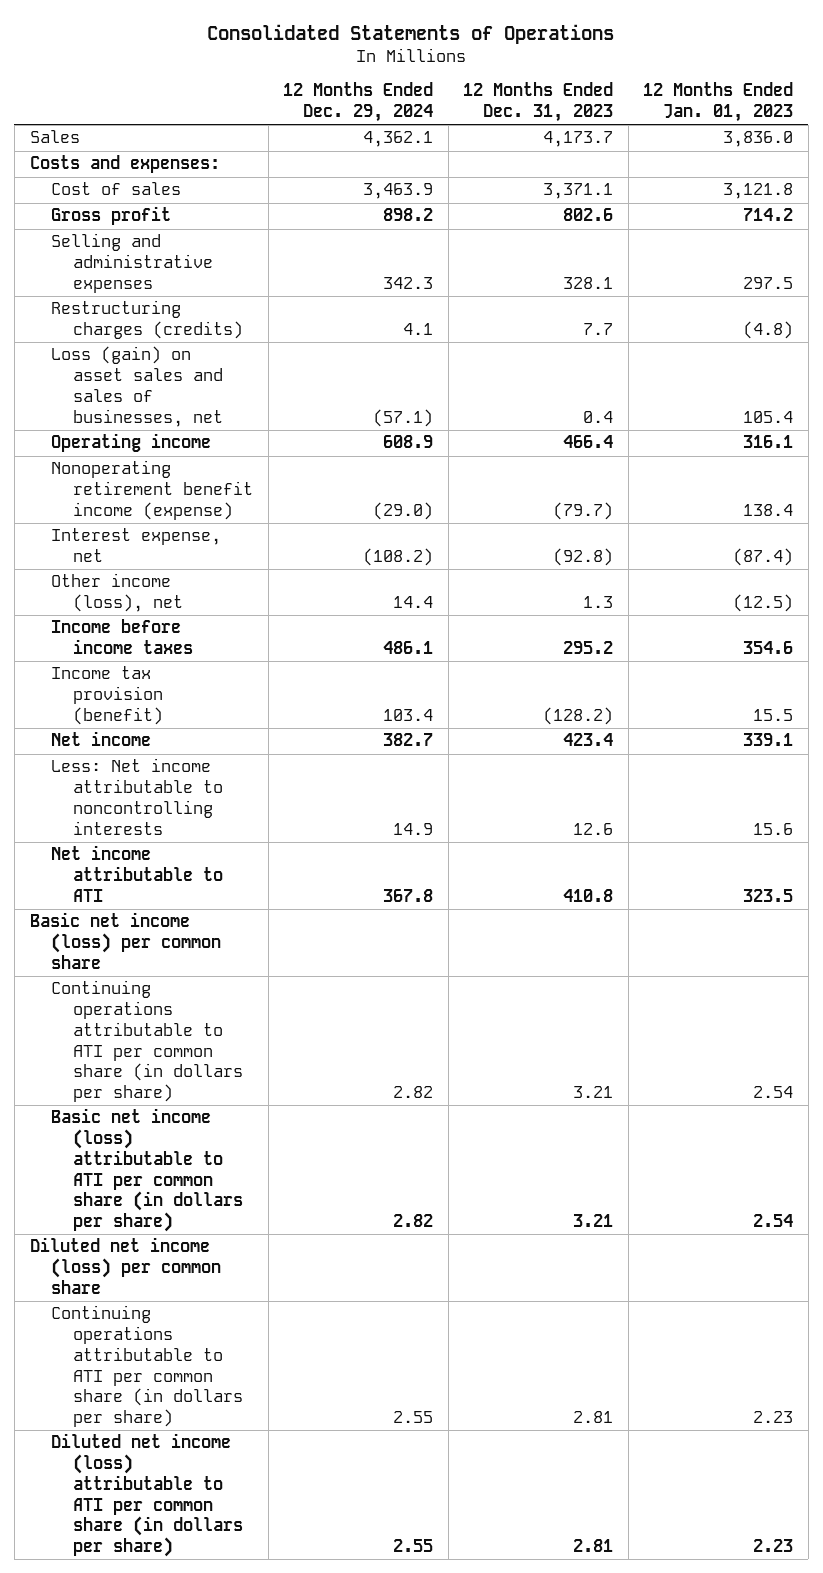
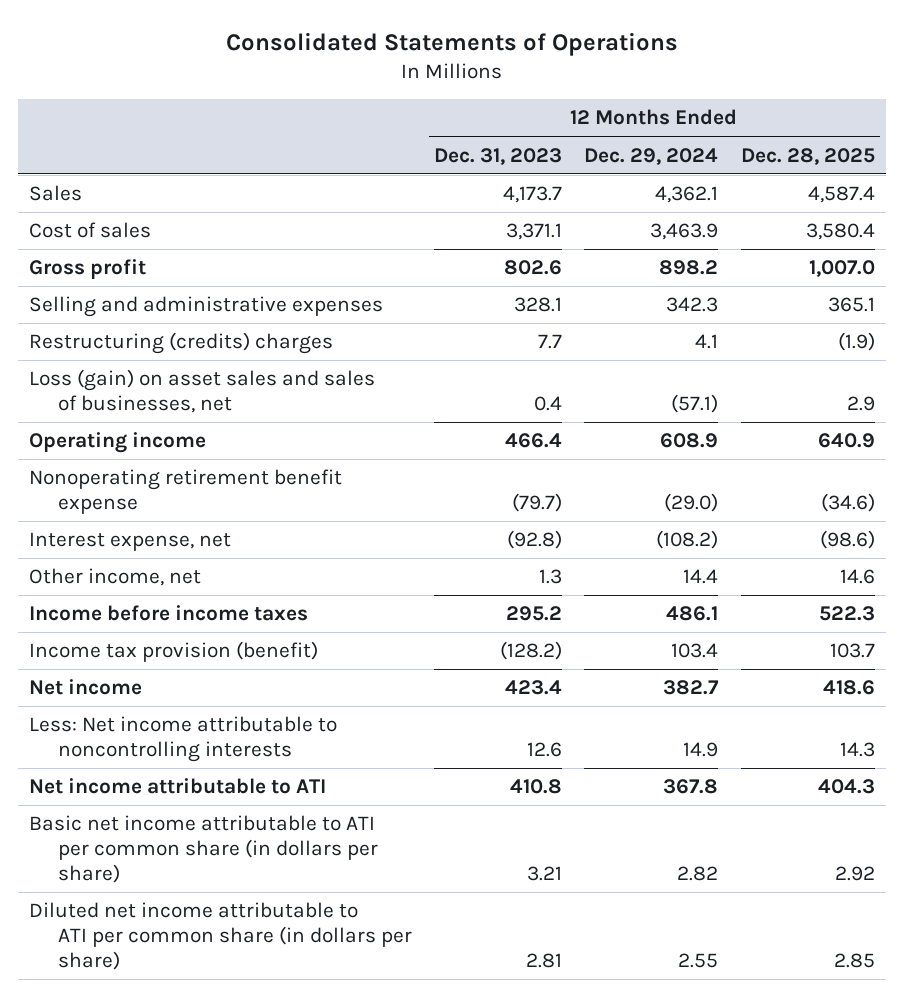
[643,82,794,123] 12 Months Ended Jan. 01, 2023 -> none
none -> [740,147,875,165] Dec. 28, 2025
[29,155,220,174] Costs and expenses: -> none
[51,300,244,340] Restructuring charges (credits) -> [28,332,333,355] Restructuring (credits) charges
[51,460,254,520] Nonoperating retirement benefit income (expense) -> [28,469,342,514] Nonoperating retirement benefit expense
[51,573,184,613] Other income (loss), net -> [28,568,201,587] Other income, net
[29,912,222,969] Basic net income (loss) per common share -> none
[51,980,244,1102] Continuing operations attributable to ATI per common share (in dollars per share) -> none
[29,1237,222,1294] Diluted net income (loss) per common share -> none
[51,1305,244,1427] Continuing operations attributable to ATI per common share (in dollars per share) -> none
[51,1108,244,1232] Basic net income (loss) attributable to ATI per common share (in dollars per share) -> [28,815,379,883] Basic net income attributable to ATI per common share (in dollars per share)
[51,1433,244,1557] Diluted net income (loss) attributable to ATI per common share (in dollars per share) -> [28,902,413,970] Diluted net income attributable to ATI per common share (in dollars per share)

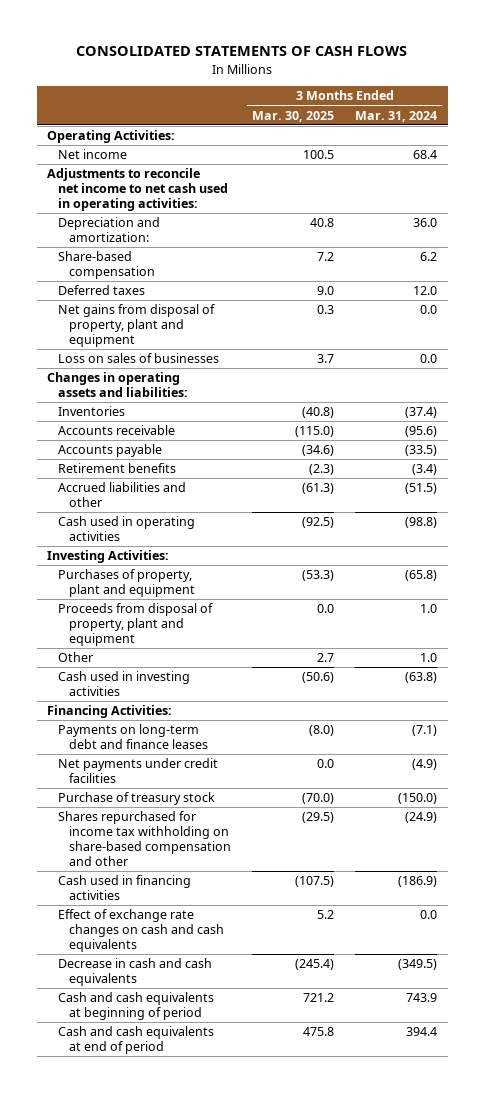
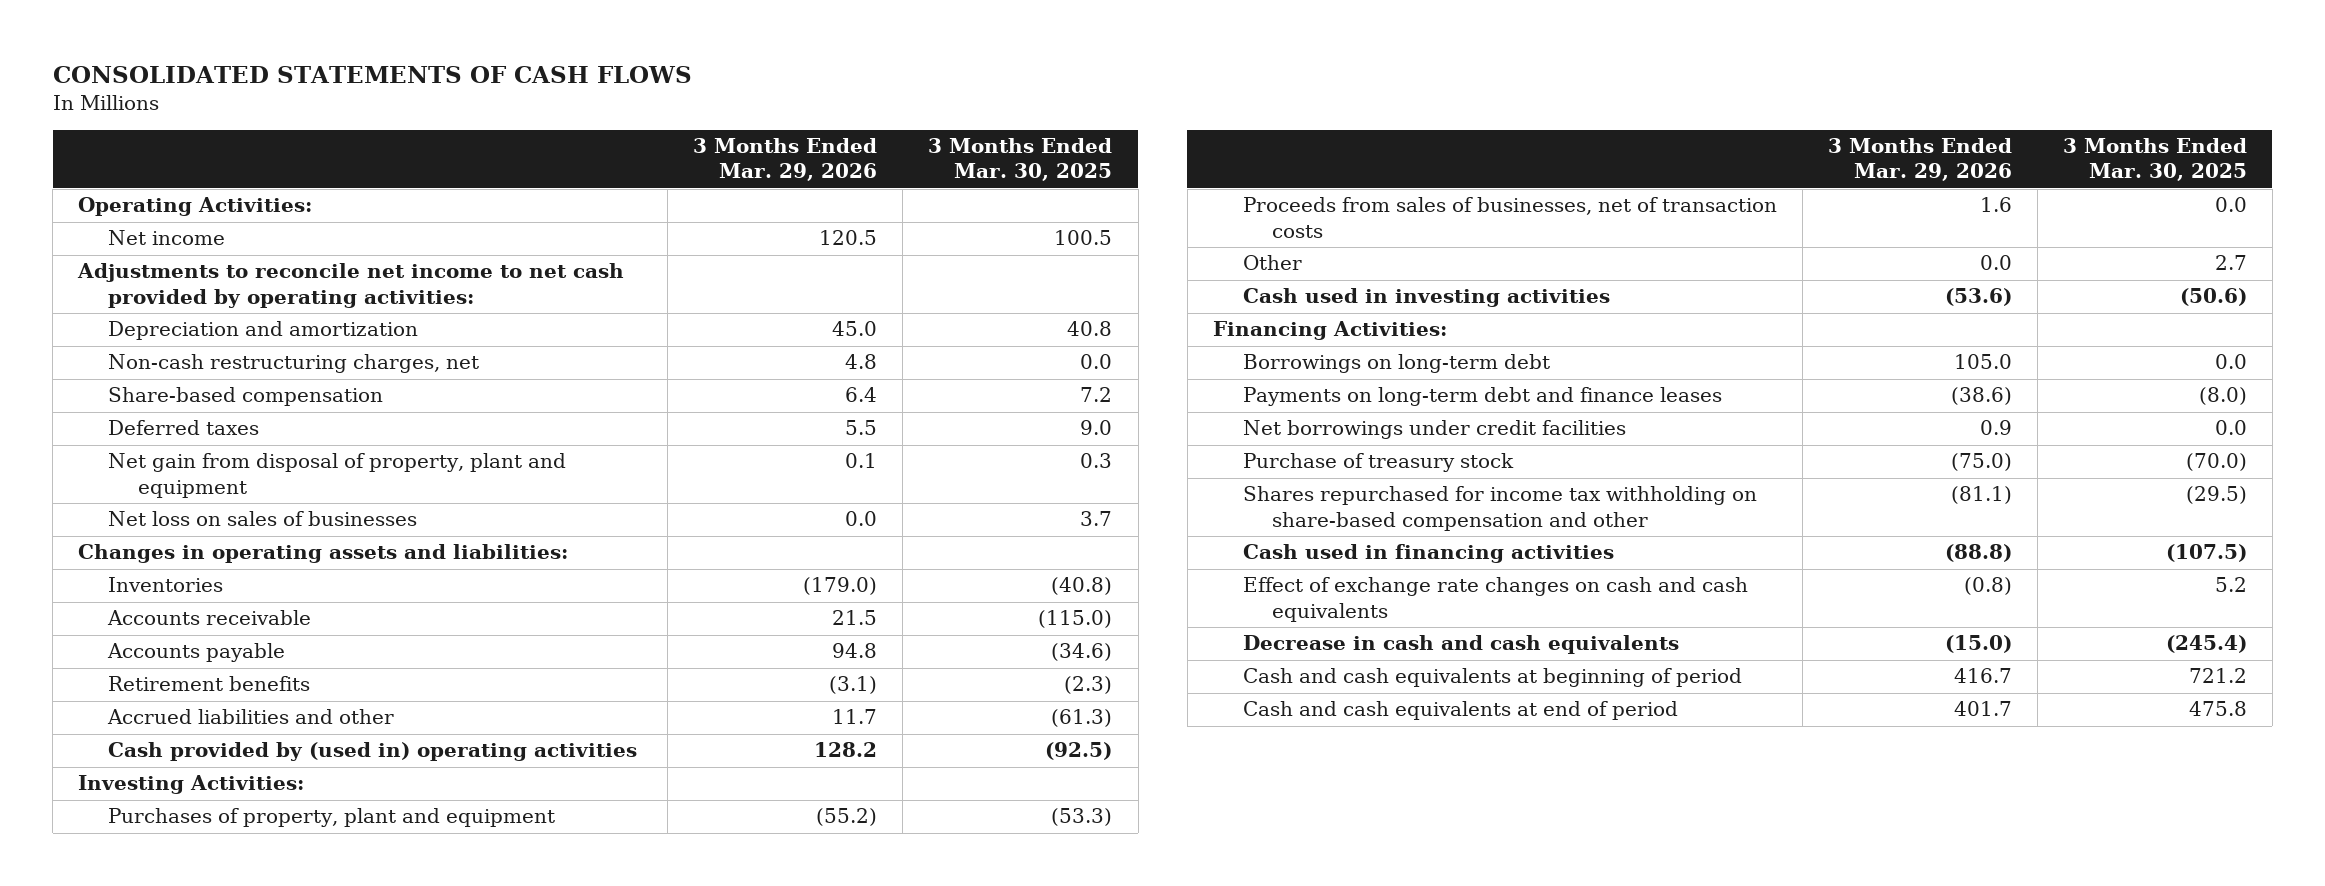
[355,110,438,122] Mar. 31, 2024 -> none
none -> [693,137,878,182] 3 Months Ended Mar. 29, 2026
[47,168,229,212] Adjustments to reconcile net income to net cash used in operating activities: -> [77,263,625,308] Adjustments to reconcile net income to net cash provided by operating activities:
[58,217,161,243] Depreciation and amortization: -> [108,321,419,341] Depreciation and amortization
none -> [108,354,480,374] Non-cash restructuring charges, net
[58,304,216,348] Net gains from disposal of property, plant and equipment -> [108,453,567,498] Net gain from disposal of property, plant and equipment
[58,353,220,364] Loss on sales of businesses -> [108,511,418,527] Net loss on sales of businesses
[58,516,196,542] Cash used in operating activities -> [108,742,638,762] Cash provided by (used in) operating activities
[58,603,214,647] Proceeds from disposal of property, plant and equipment -> none
none -> [1242,197,1777,238] Proceeds from sales of businesses, net of transaction costs
none -> [1242,354,1550,374] Borrowings on long-term debt
[58,758,219,784] Net payments under credit facilities -> [1242,420,1626,440] Net borrowings under credit facilities

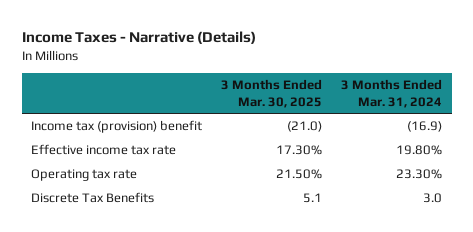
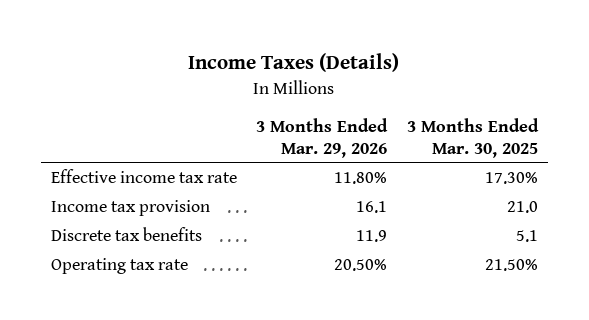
[21,31,256,45] Income Taxes - Narrative (Details) -> [188,53,400,73] Income Taxes (Details)
[341,79,443,108] 3 Months Ended Mar. 31, 2024 -> none
none -> [256,117,389,158] 3 Months Ended Mar. 29, 2026
[31,120,203,134] Income tax (provision) benefit -> none
none -> [50,199,210,216] Income tax provision
none -> [50,226,202,241] Discrete tax benefits
[31,192,155,204] Discrete Tax Benefits -> none

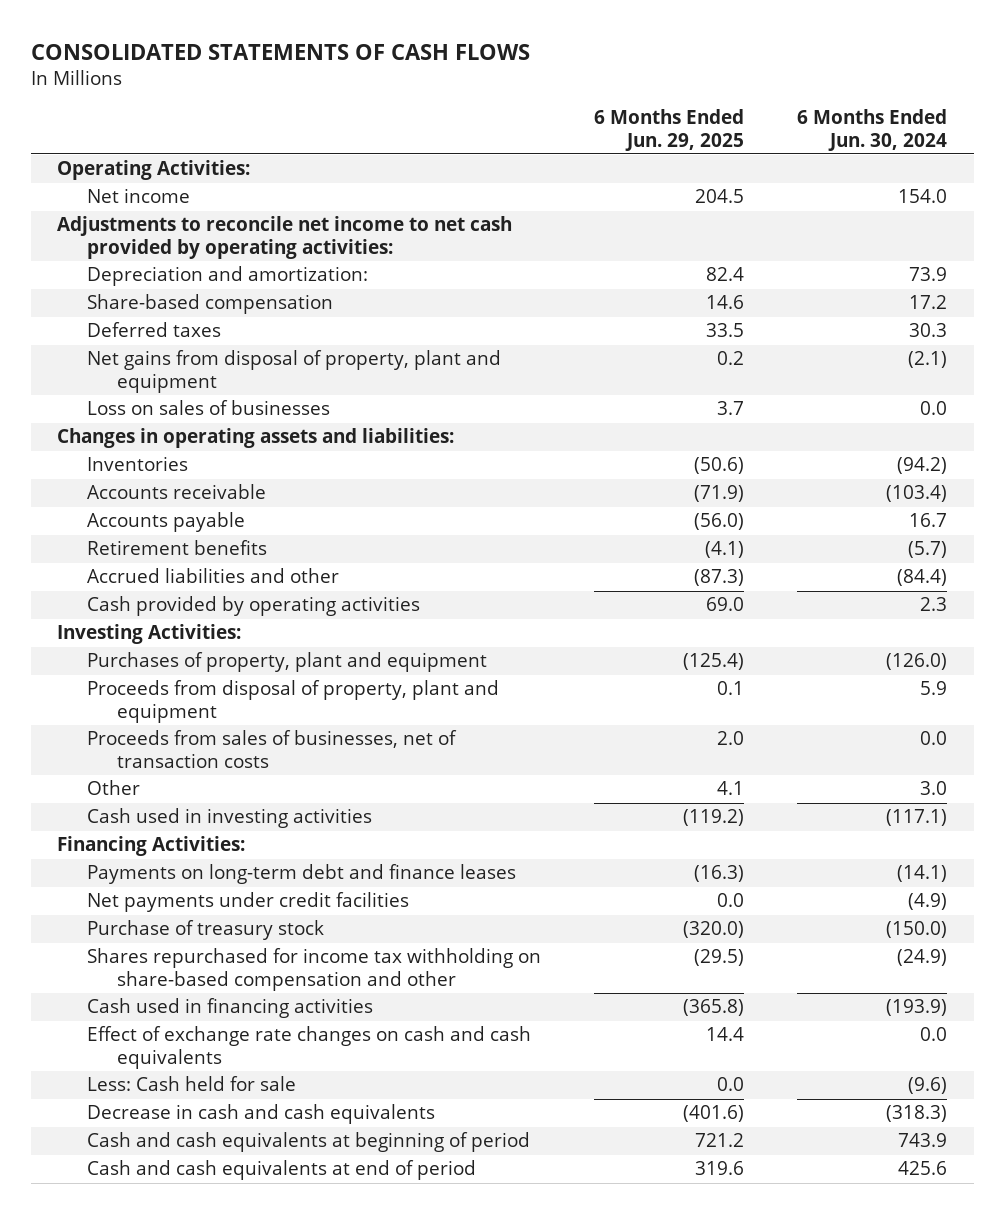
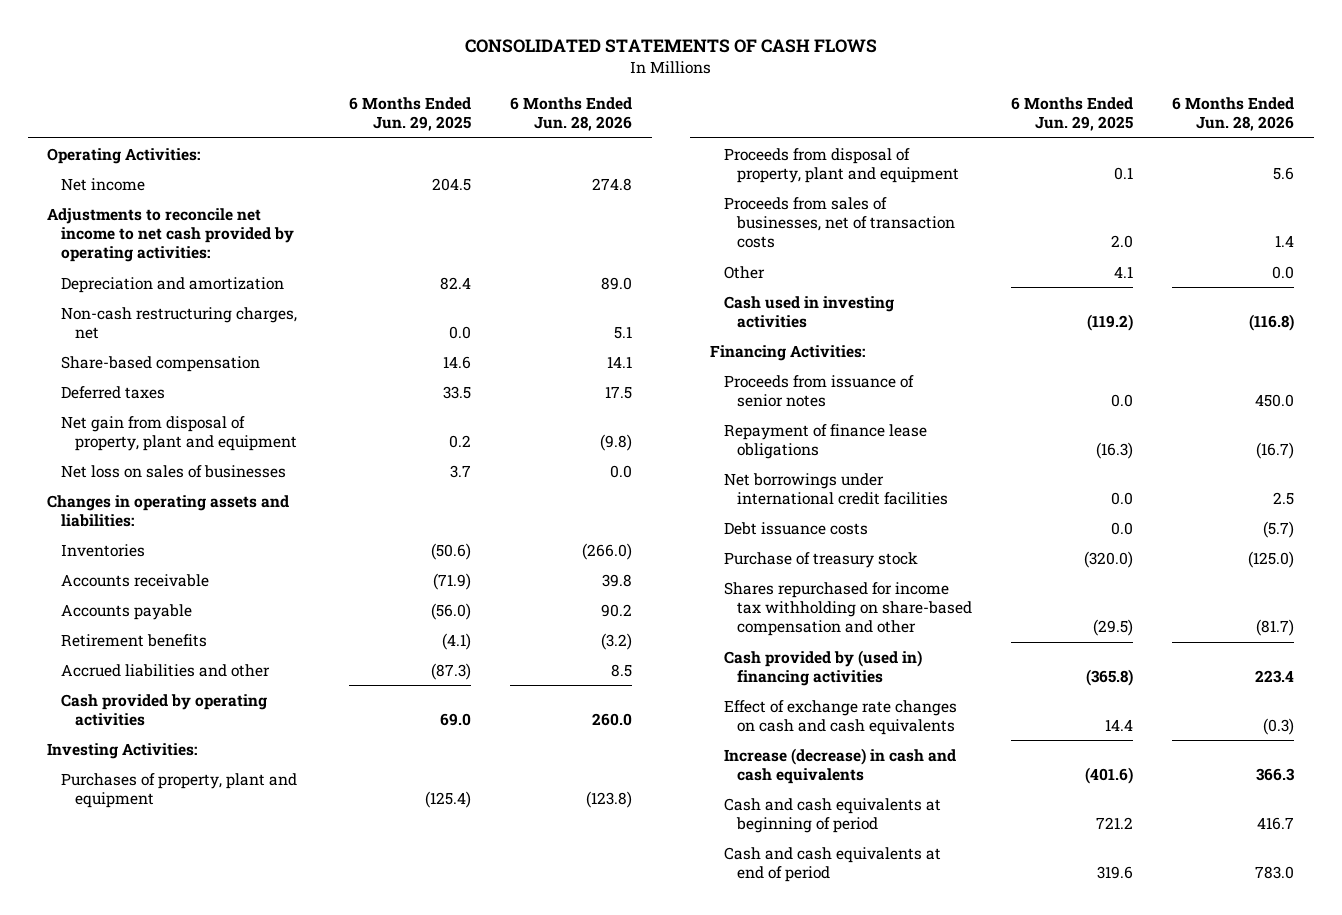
[797,108,948,151] 6 Months Ended Jun. 30, 2024 -> none
none -> [510,96,633,132] 6 Months Ended Jun. 28, 2026
[86,266,368,287] Depreciation and amortization: -> [61,276,285,293] Depreciation and amortization
none -> [61,306,298,339] Non-cash restructuring charges, net
[86,350,501,394] Net gains from disposal of property, plant and equipment -> [61,415,298,451] Net gain from disposal of property, plant and equipment
[86,400,330,416] Loss on sales of businesses -> [61,464,287,478] Net loss on sales of businesses
none -> [723,374,914,407] Proceeds from issuance of senior notes
[86,864,516,885] Payments on long-term debt and finance leases -> [723,423,927,459] Repayment of finance lease obligations
[86,892,409,913] Net payments under credit facilities -> [723,472,949,505] Net borrowings under international credit facilities
none -> [723,521,868,535] Debt issuance costs
[86,998,373,1019] Cash used in financing activities -> [723,649,922,686] Cash provided by (used in) financing activities
[86,1076,296,1092] Less: Cash held for sale -> none
[86,1104,435,1125] Decrease in cash and cash equivalents -> [723,747,956,784] Increase (decrease) in cash and cash equivalents

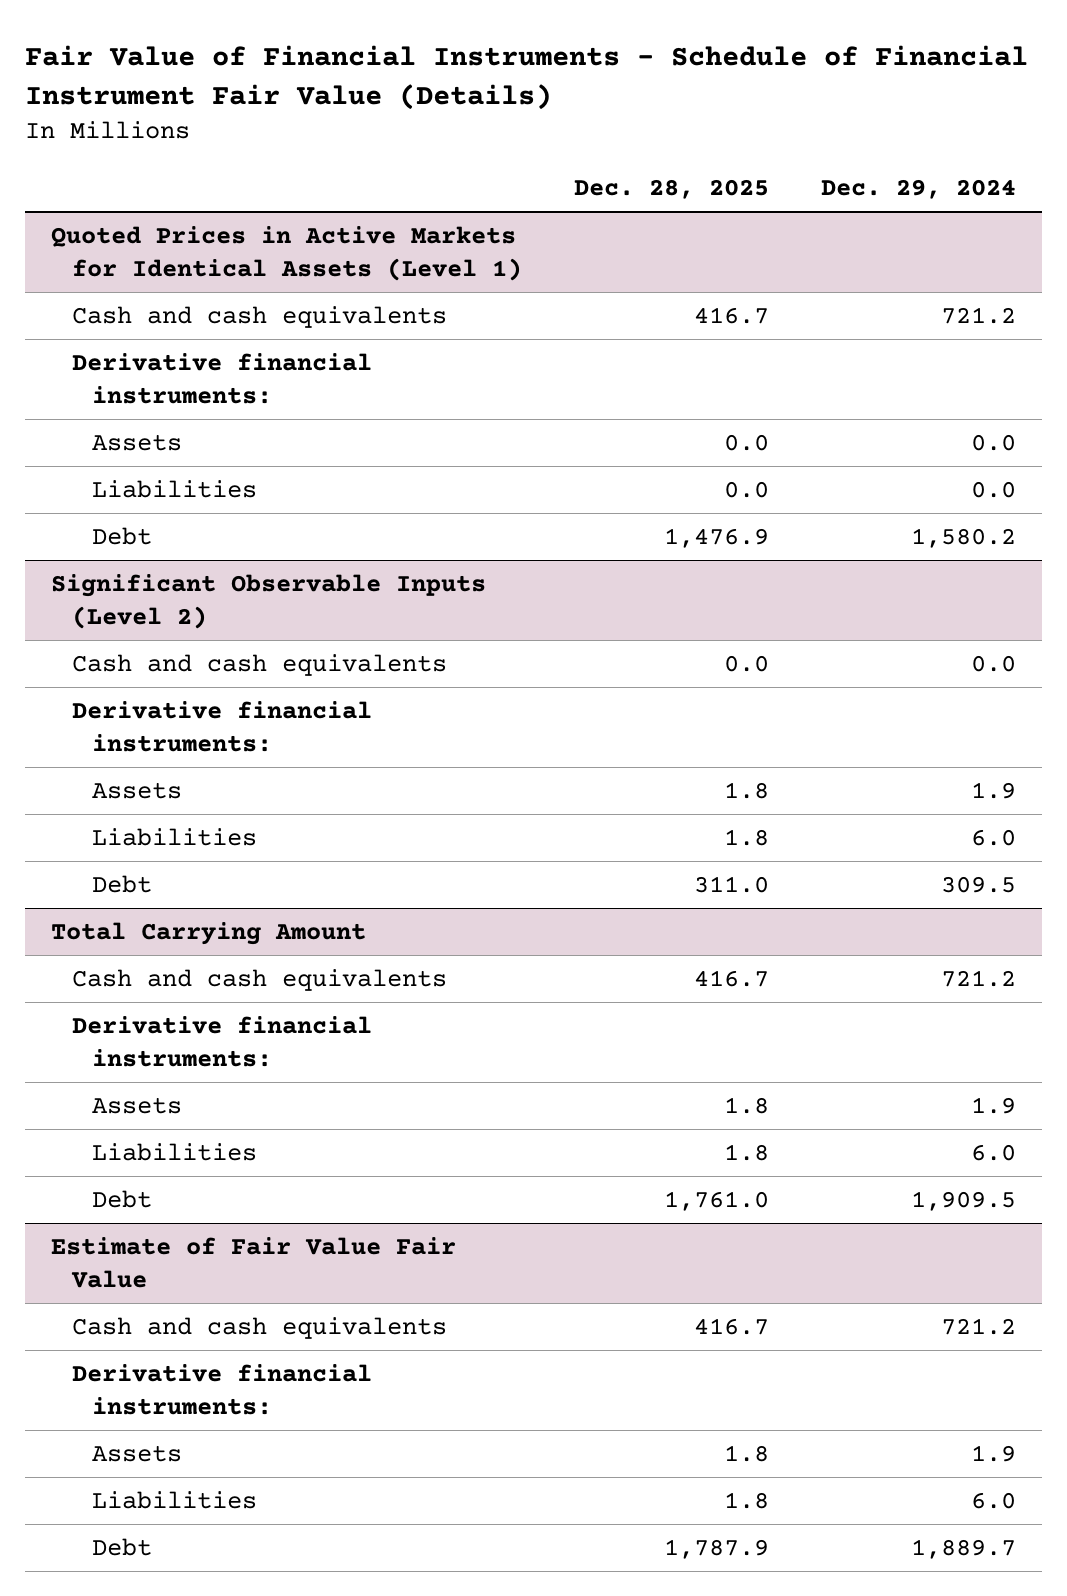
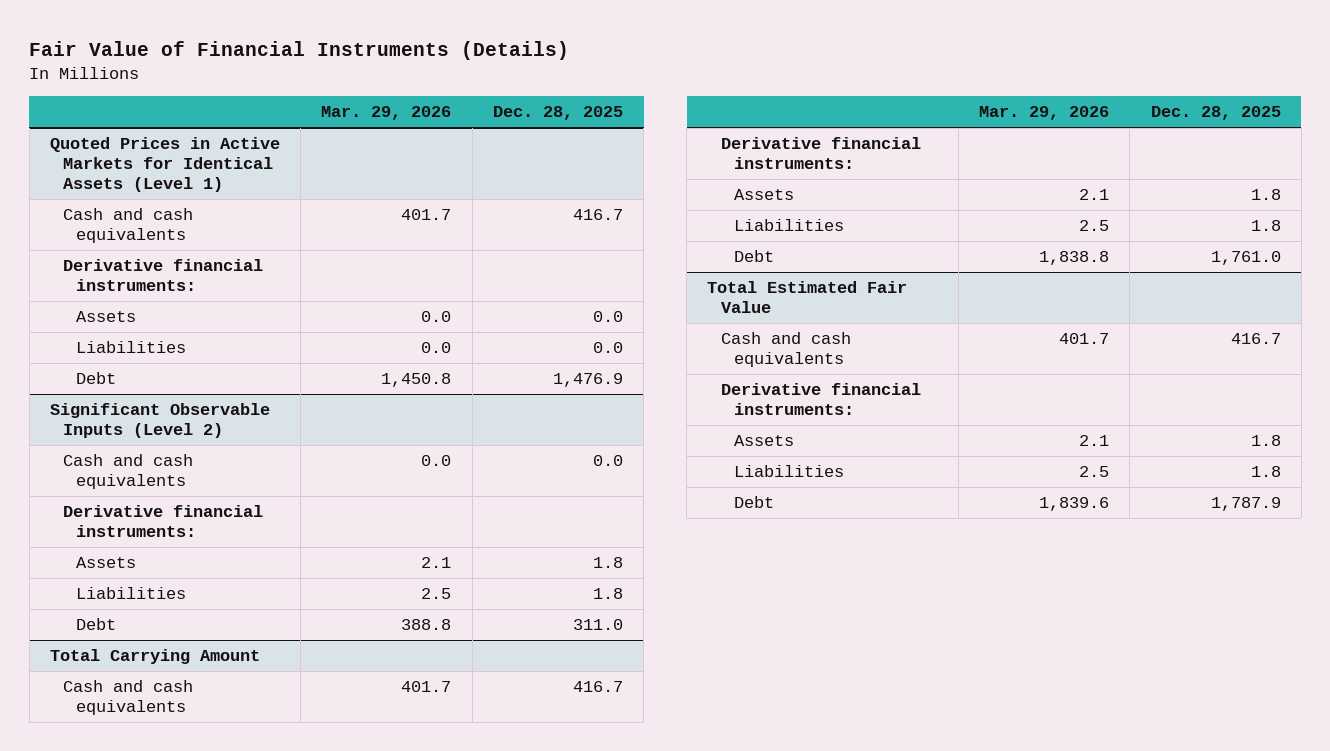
[25,44,1029,111] Fair Value of Financial Instruments - Schedule of Financial Instrument Fair Value (Details) -> [29,40,570,60] Fair Value of Financial Instruments (Details)
[821,178,1017,199] Dec. 29, 2024 -> none
none -> [321,106,452,121] Mar. 29, 2026
[51,1237,457,1288] Estimate of Fair Value Fair Value -> [707,281,908,314] Total Estimated Fair Value

